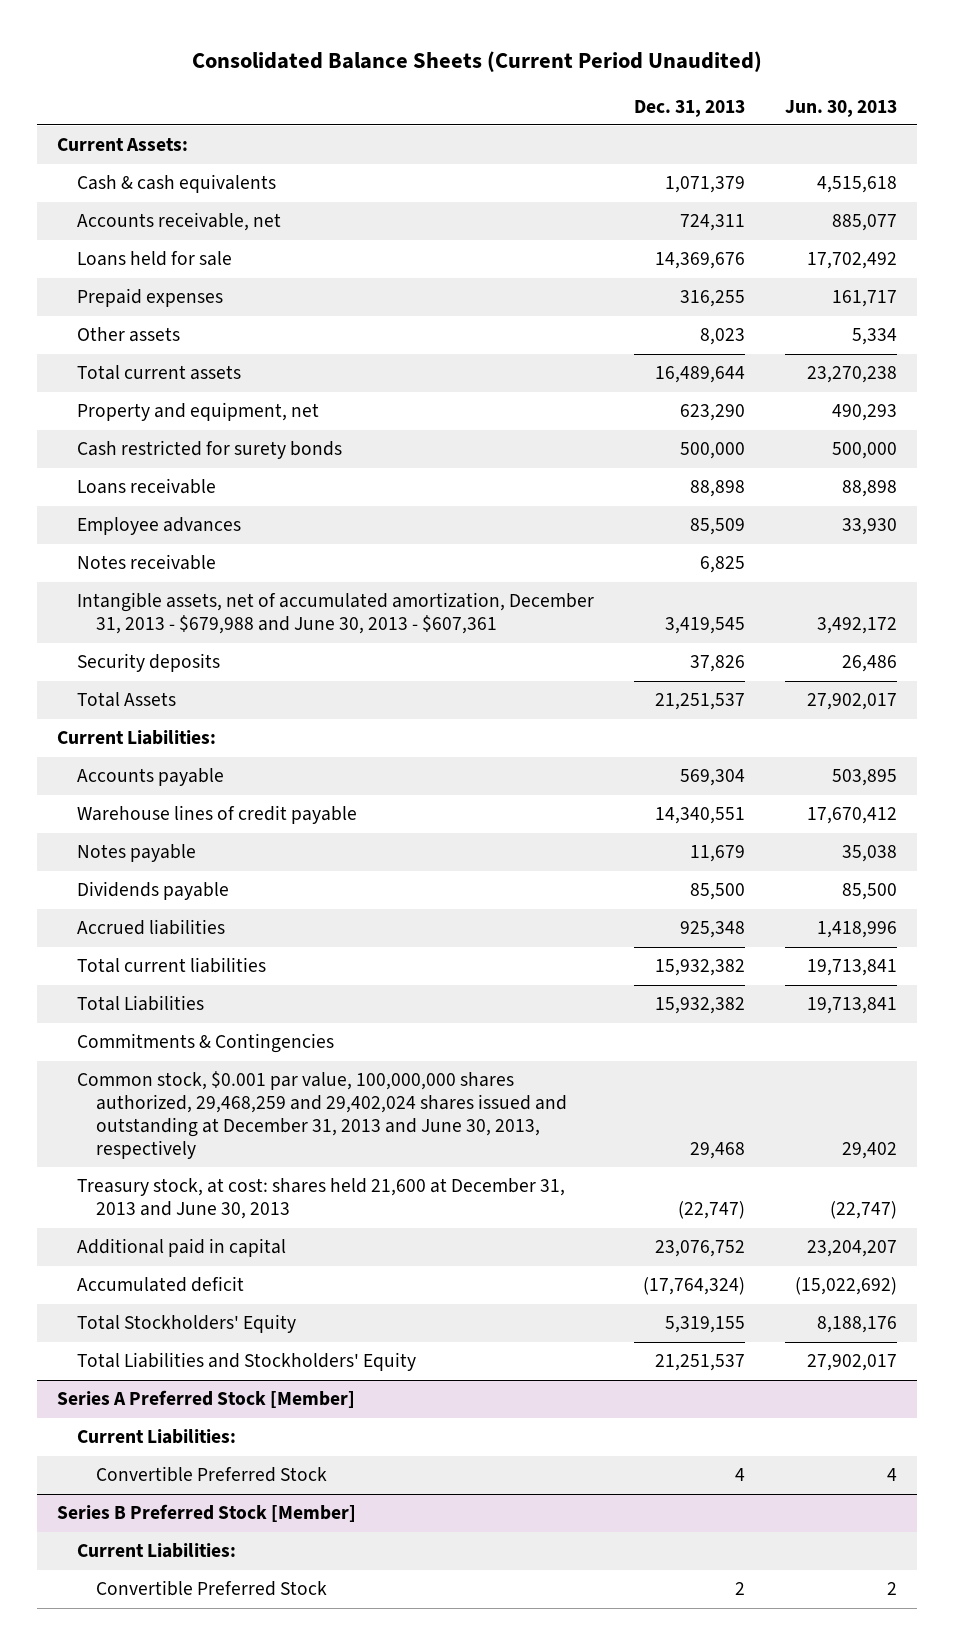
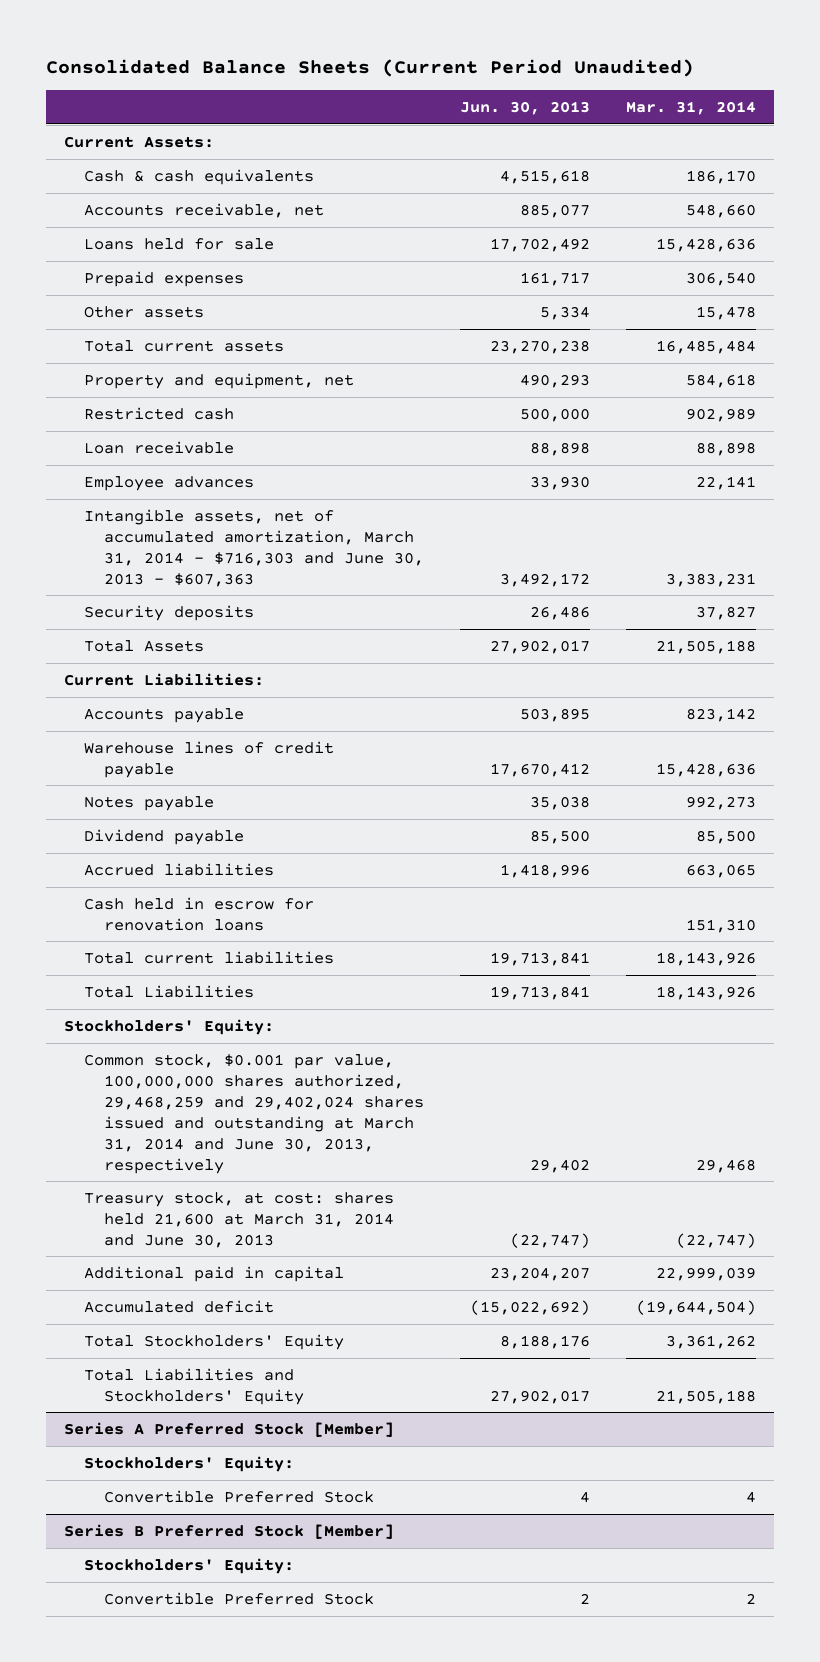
[633,99,745,117] Dec. 31, 2013 -> none
none -> [625,100,756,115] Mar. 31, 2014
[76,440,342,460] Cash restricted for surety bonds -> [84,406,235,420] Restricted cash
[76,478,216,495] Loans receivable -> [84,440,235,454] Loan receivable
[76,554,216,571] Notes receivable -> none
[76,592,594,635] Intangible assets, net of accumulated amortization, December 31, 2013 - $679,988 and June 30, 2013 - $607,361 -> [84,508,425,587] Intangible assets, net of accumulated amortization, March 31, 2014 - $716,303 and June 30, 2013 - $607,363
[76,881,229,901] Dividends payable -> [84,828,245,845] Dividend payable
none -> [84,896,315,931] Cash held in escrow for renovation loans
[76,1033,334,1054] Commitments & Contingencies -> none
none -> [63,1018,274,1035] Stockholders' Equity:
[76,1071,567,1160] Common stock, $0.001 par value, 100,000,000 shares authorized, 29,468,259 and 29,402,024 shares issued and outstanding at December 31, 2013 and June 30, 2013, respectively -> [84,1053,425,1174] Common stock, $0.001 par value, 100,000,000 shares authorized, 29,468,259 and 29,402,024 shares issued and outstanding at March 31, 2014 and June 30, 2013, respectively
[76,1178,565,1220] Treasury stock, at cost: shares held 21,600 at December 31, 2013 and June 30, 2013 -> [84,1191,395,1248] Treasury stock, at cost: shares held 21,600 at March 31, 2014 and June 30, 2013
[76,1429,236,1445] Current Liabilities: -> none
none -> [84,1455,295,1472] Stockholders' Equity:
[76,1543,236,1559] Current Liabilities: -> none
none -> [84,1557,295,1574] Stockholders' Equity:

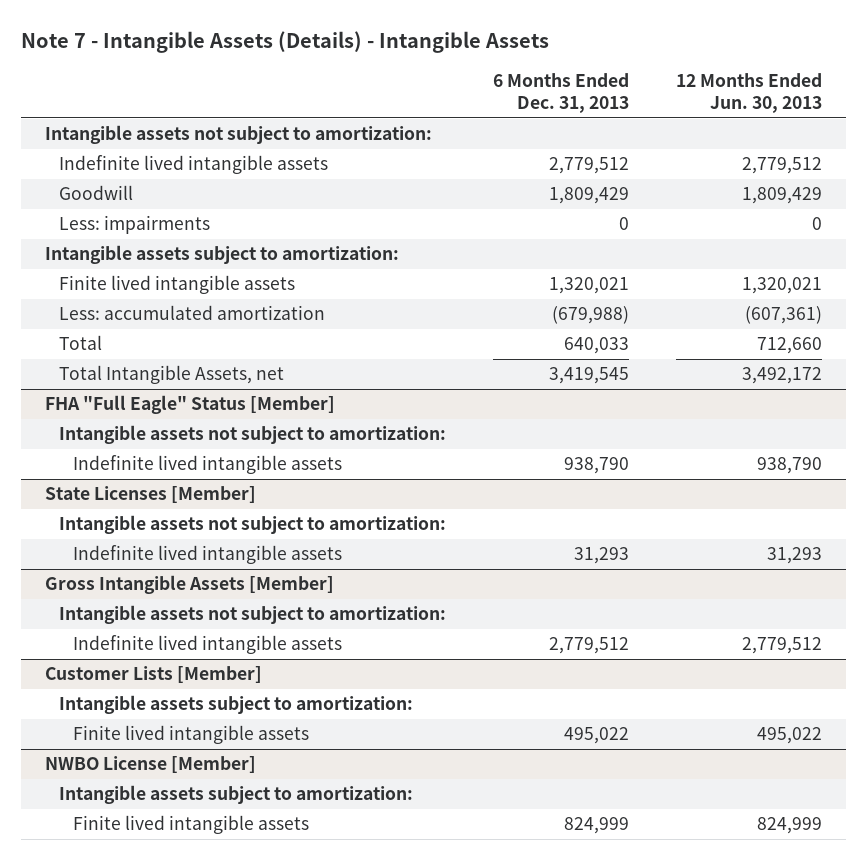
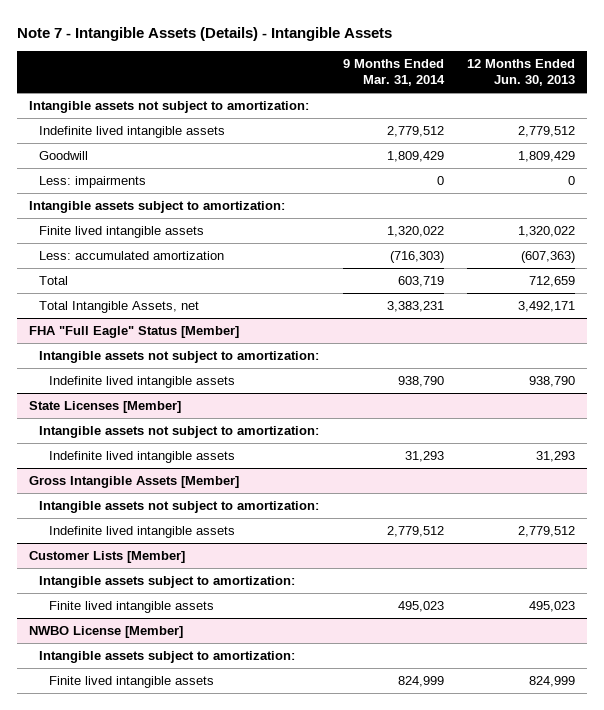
[493,72,630,114] 6 Months Ended Dec. 31, 2013 -> none
none -> [342,58,445,87] 9 Months Ended Mar. 31, 2014
[742,277,823,295] 1,320,021 -> [518,226,576,238] 1,320,022
[745,306,823,325] (607,361) -> [521,251,576,264] (607,363)
[757,337,823,355] 712,660 -> [529,276,576,288] 712,659
[742,367,823,385] 3,492,172 -> [518,301,576,313] 3,492,171
[757,727,823,745] 495,022 -> [529,601,576,613] 495,023

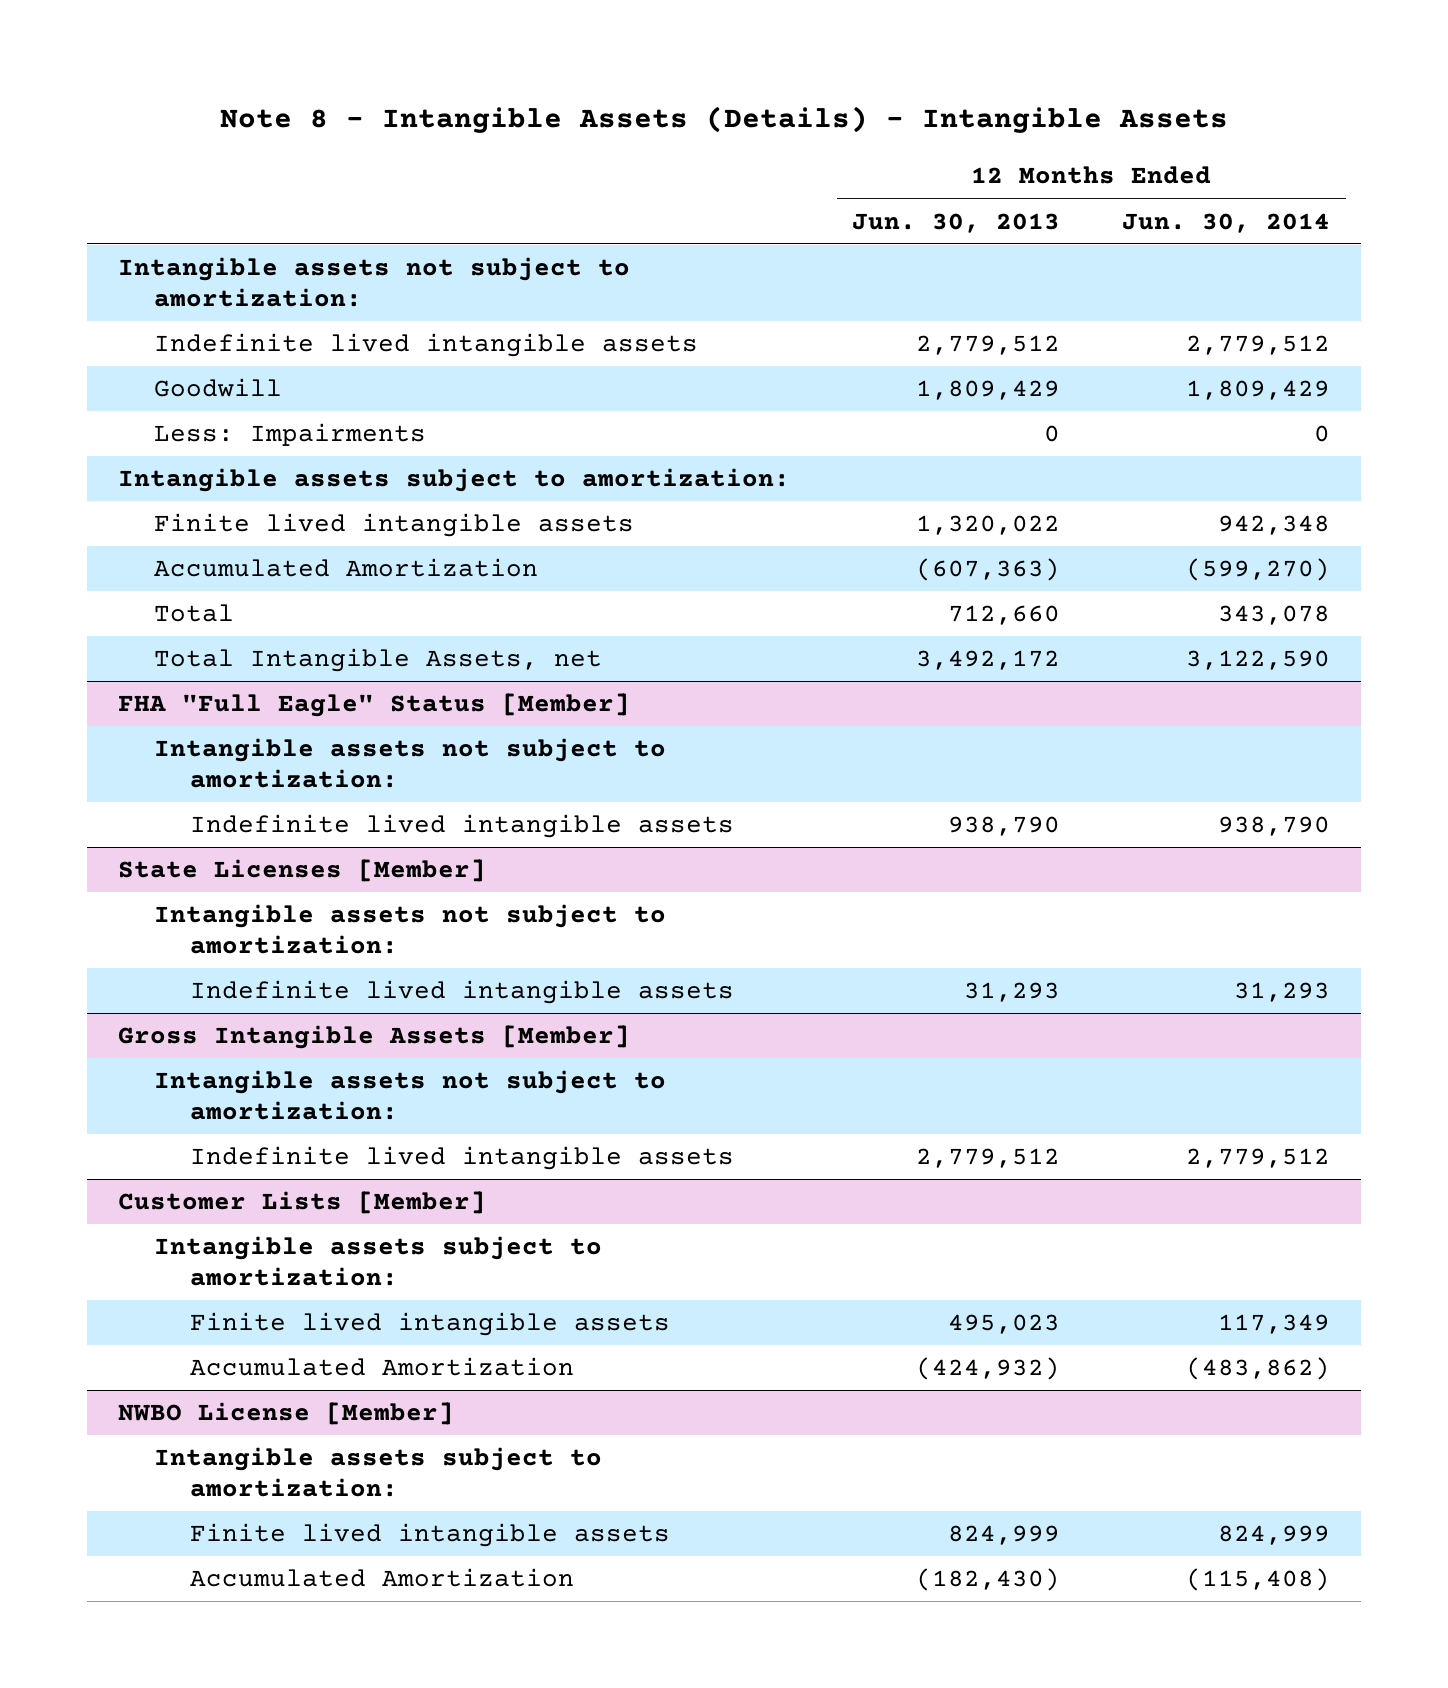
[17,26,393,41] Note 7 - Intangible Assets (Details) - Intangible Assets -> [220,106,1229,134] Note 8 - Intangible Assets (Details) - Intangible Assets
[342,58,445,87] 9 Months Ended Mar. 31, 2014 -> none
none -> [1122,212,1331,233] Jun. 30, 2014
[38,176,146,189] Less: impairments -> [154,423,427,447] Less: Impairments
[38,251,224,261] Less: accumulated amortization -> [154,558,539,578] Accumulated Amortization
[529,276,576,288] 712,659 -> [948,605,1061,626] 712,660
[518,301,576,313] 3,492,171 -> [916,650,1061,671] 3,492,172
none -> [190,1357,575,1377] Accumulated Amortization
none -> [190,1568,575,1588] Accumulated Amortization

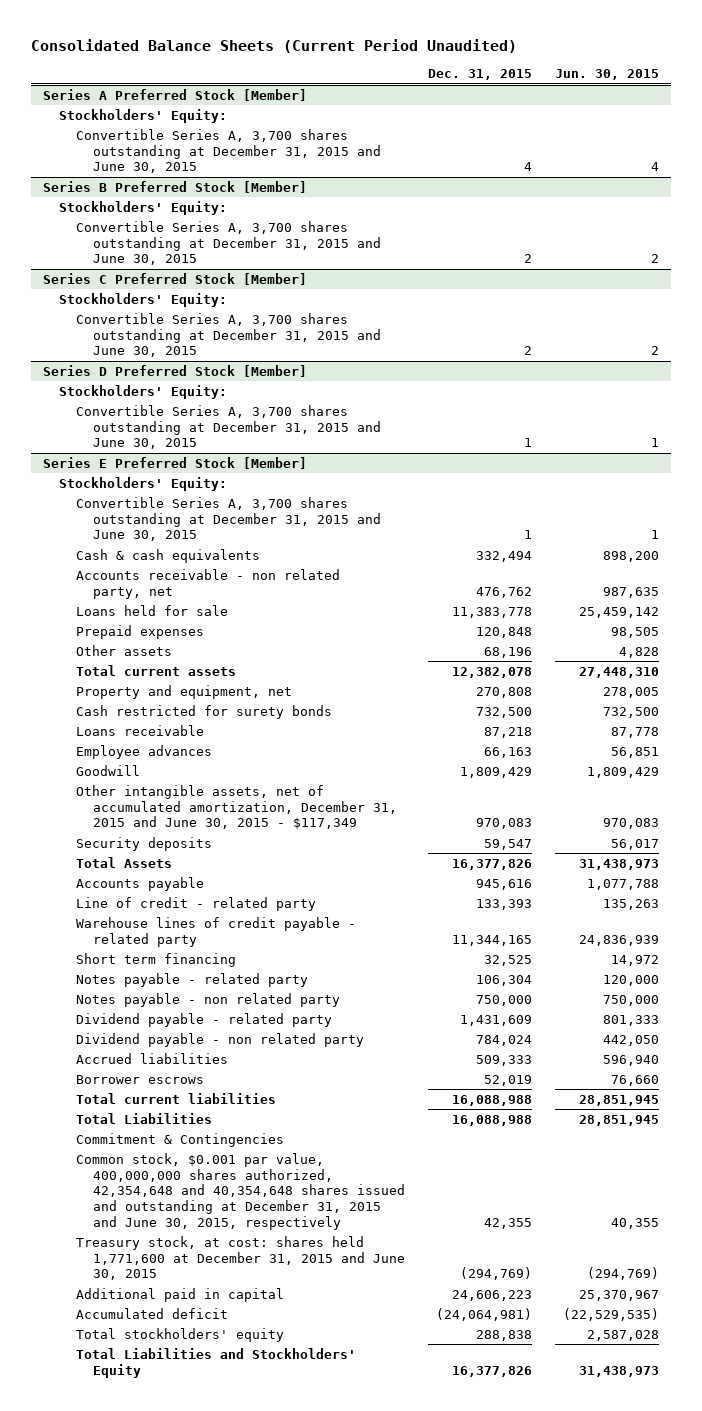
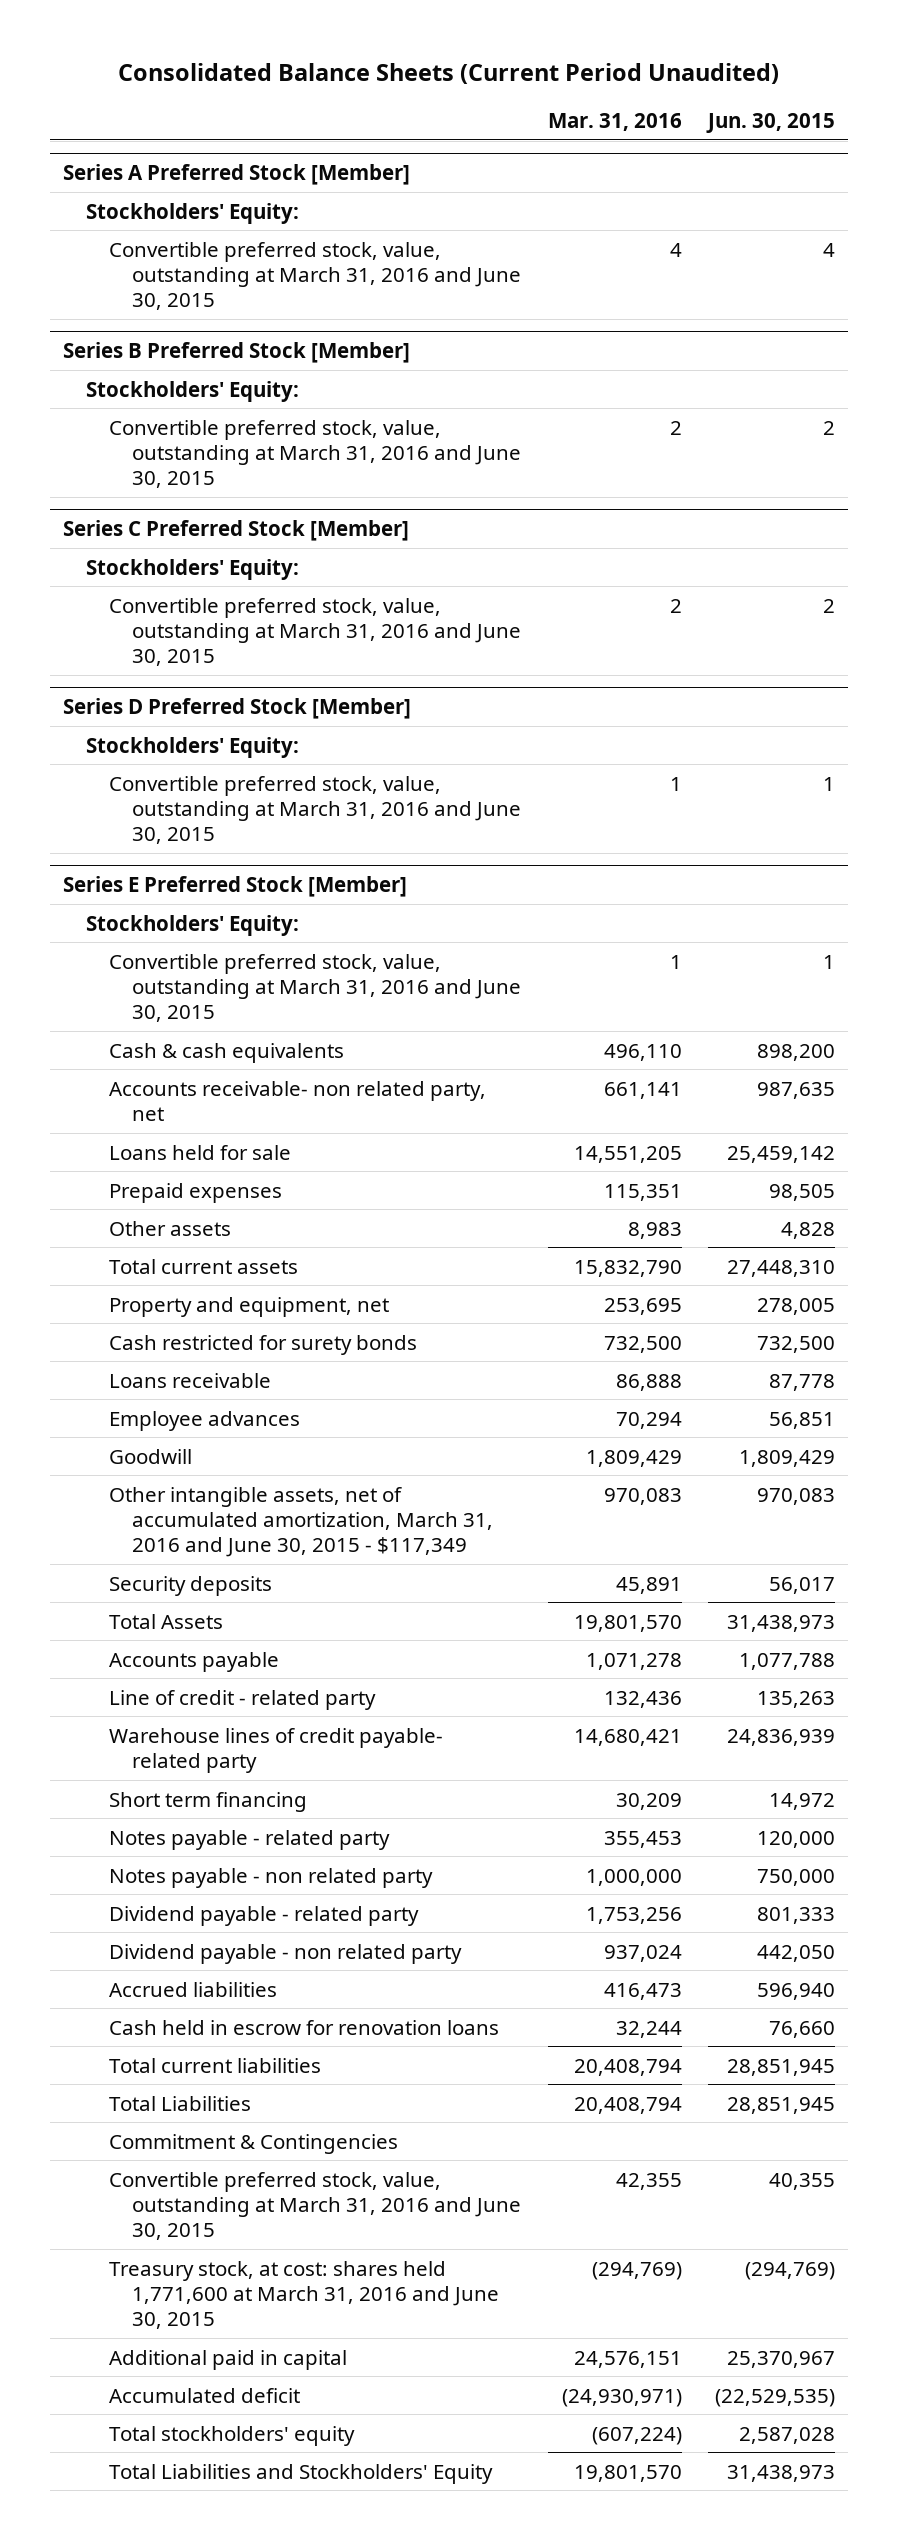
[428,69,533,81] Dec. 31, 2015 -> none
none -> [547,112,682,131] Mar. 31, 2016
[76,128,382,174] Convertible Series A, 3,700 shares outstanding at December 31, 2015 and June 30, 2015 -> [109,241,522,311] Convertible preferred stock, value, outstanding at March 31, 2016 and June 30, 2015
[76,220,382,266] Convertible Series A, 3,700 shares outstanding at December 31, 2015 and June 30, 2015 -> [109,419,522,489] Convertible preferred stock, value, outstanding at March 31, 2016 and June 30, 2015
[76,312,382,358] Convertible Series A, 3,700 shares outstanding at December 31, 2015 and June 30, 2015 -> [109,597,522,667] Convertible preferred stock, value, outstanding at March 31, 2016 and June 30, 2015
[76,404,382,450] Convertible Series A, 3,700 shares outstanding at December 31, 2015 and June 30, 2015 -> [109,775,522,845] Convertible preferred stock, value, outstanding at March 31, 2016 and June 30, 2015
[76,496,382,542] Convertible Series A, 3,700 shares outstanding at December 31, 2015 and June 30, 2015 -> [109,953,522,1023] Convertible preferred stock, value, outstanding at March 31, 2016 and June 30, 2015
[76,568,341,599] Accounts receivable - non related party, net -> [109,1080,487,1121] Accounts receivable- non related party, net
[76,784,398,830] Other intangible assets, net of accumulated amortization, December 31, 2015 and June 30, 2015 - $117,349 -> [109,1486,494,1558] Other intangible assets, net of accumulated amortization, March 31, 2016 and June 30, 2015 - $117,349
[76,916,357,947] Warehouse lines of credit payable - related party -> [109,1727,444,1773] Warehouse lines of credit payable- related party
[76,1074,205,1084] Borrower escrows -> [109,2019,500,2035] Cash held in escrow for renovation loans
[76,1152,406,1230] Common stock, $0.001 par value, 400,000,000 shares authorized, 42,354,648 and 40,354,648 shares issued and outstanding at December 31, 2015 and June 30, 2015, respectively -> [109,2171,522,2241] Convertible preferred stock, value, outstanding at March 31, 2016 and June 30, 2015
[76,1235,406,1281] Treasury stock, at cost: shares held 1,771,600 at December 31, 2015 and June 30, 2015 -> [109,2260,500,2330] Treasury stock, at cost: shares held 1,771,600 at March 31, 2016 and June 30, 2015

